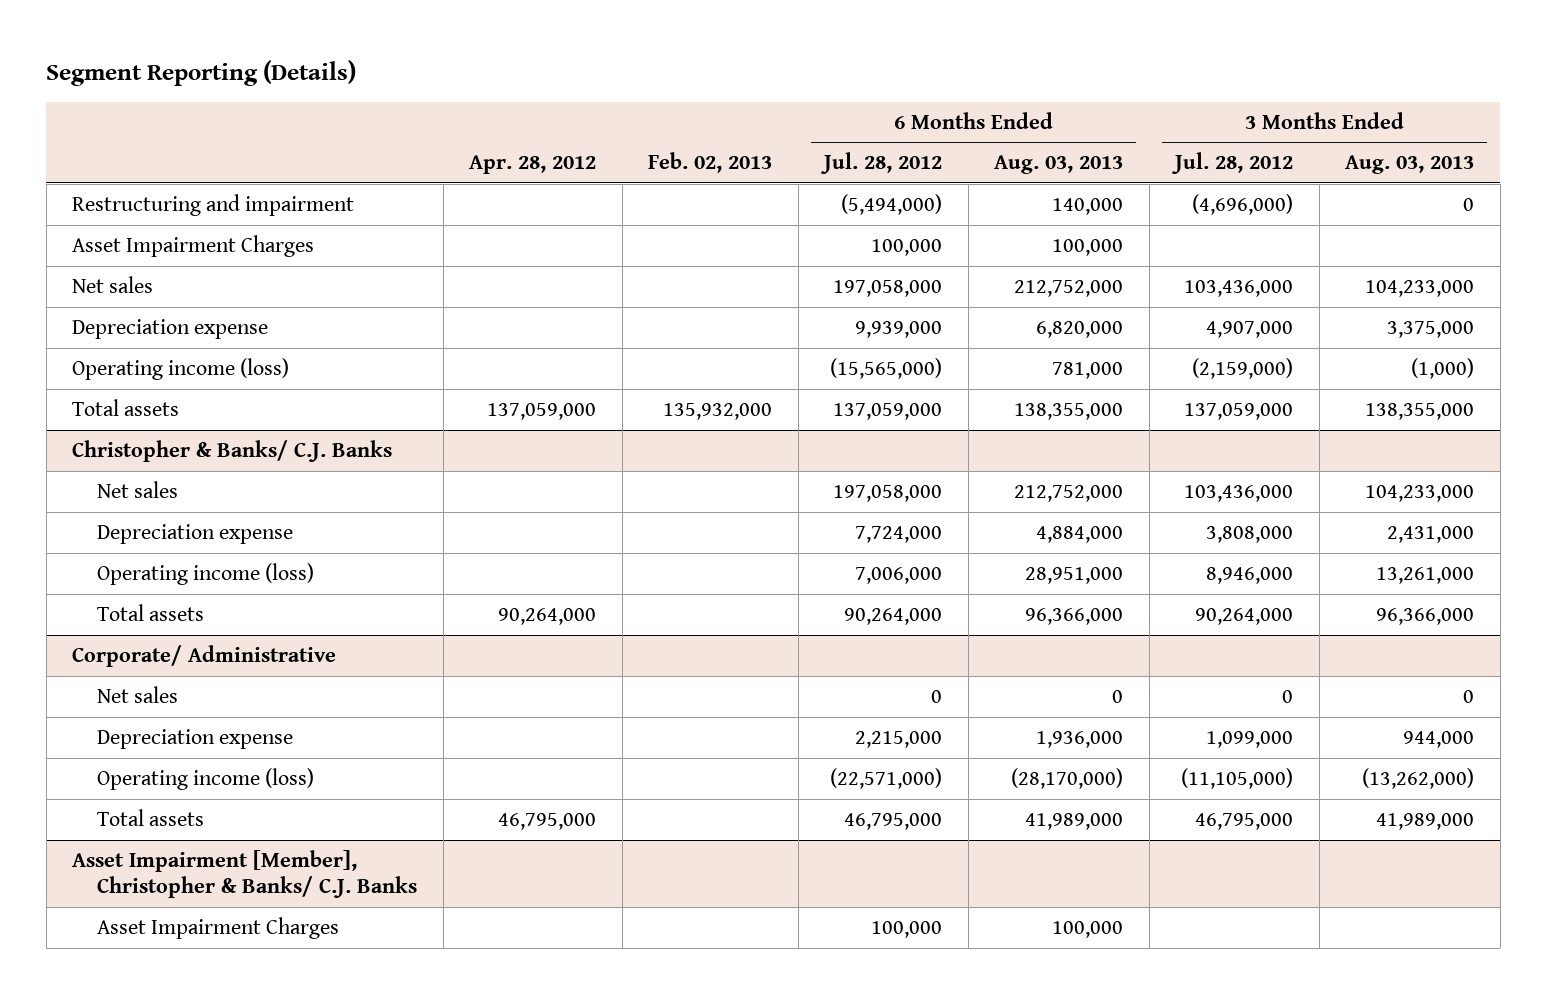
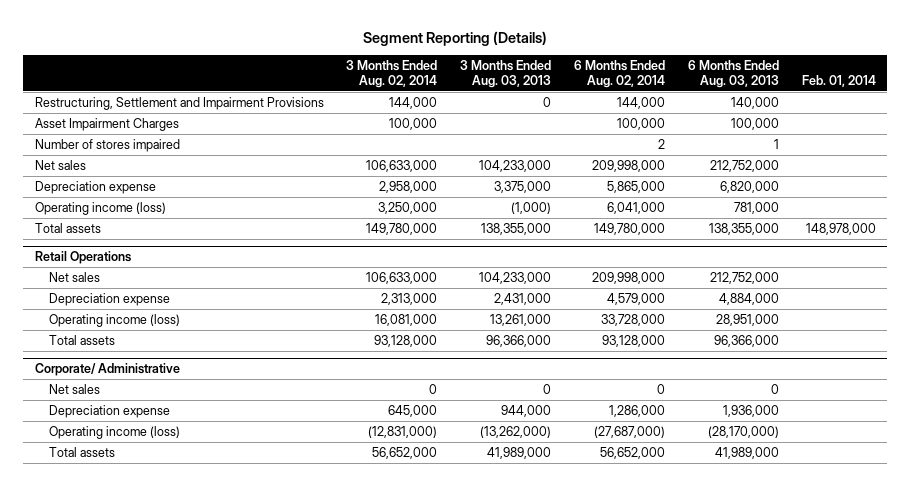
[469,155,597,175] Apr. 28, 2012 -> none
[648,152,773,174] Feb. 02, 2013 -> none
[820,152,943,175] Jul. 28, 2012 -> none
[1171,152,1294,175] Jul. 28, 2012 -> none
none -> [346,60,438,88] 3 Months Ended Aug. 02, 2014
none -> [574,60,666,88] 6 Months Ended Aug. 02, 2014
none -> [801,74,876,87] Feb. 01, 2014
[72,194,355,217] Restructuring and impairment -> [34,97,324,111] Restructuring, Settlement and Impairment Provisions
none -> [34,139,180,153] Number of stores impaired
[72,440,393,463] Christopher & Banks/ C.J. Banks -> none
none -> [34,251,131,265] Retail Operations
[72,850,418,899] Asset Impairment [Member], Christopher & Banks/ C.J. Banks -> none
[97,917,340,940] Asset Impairment Charges -> none

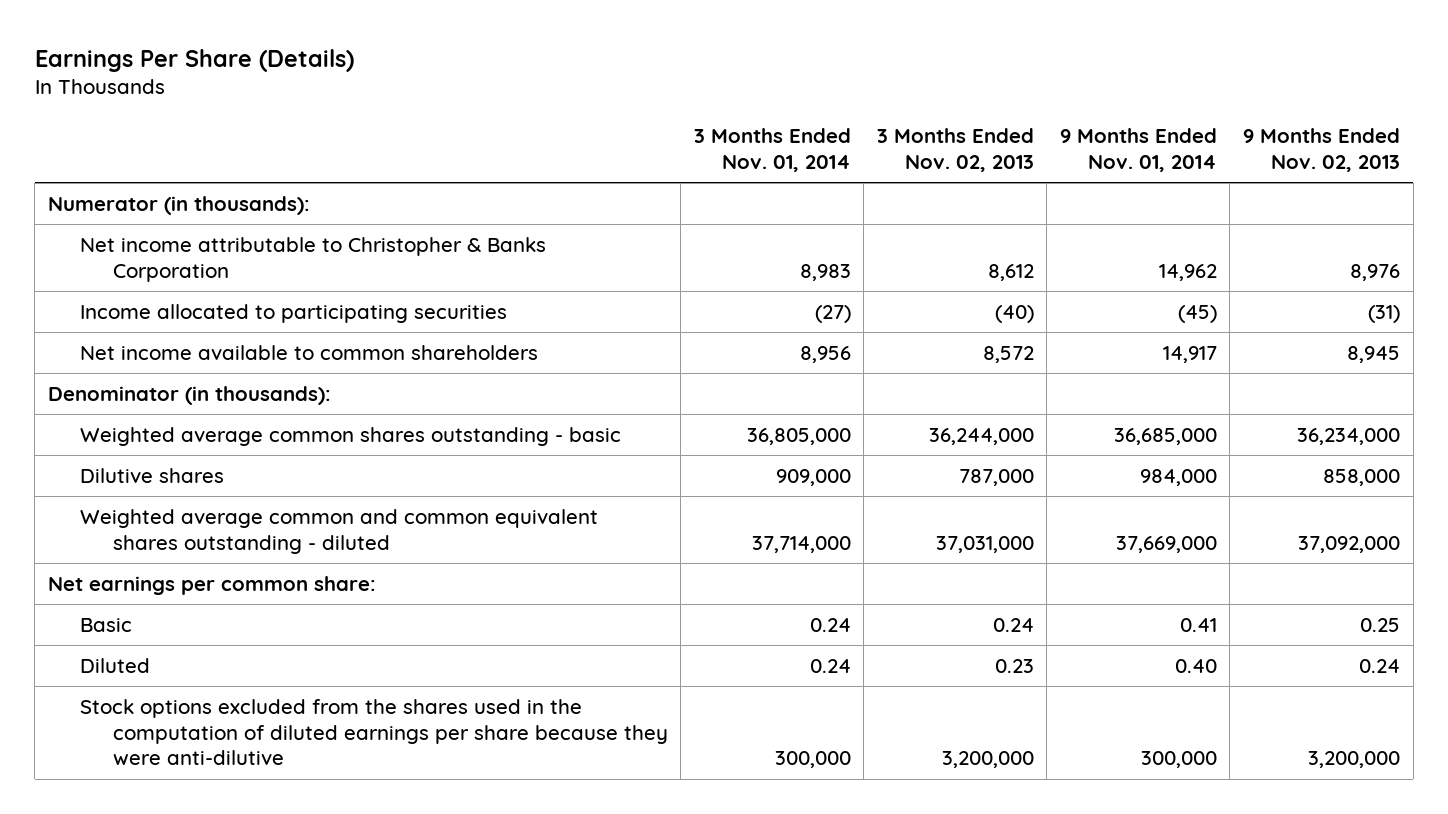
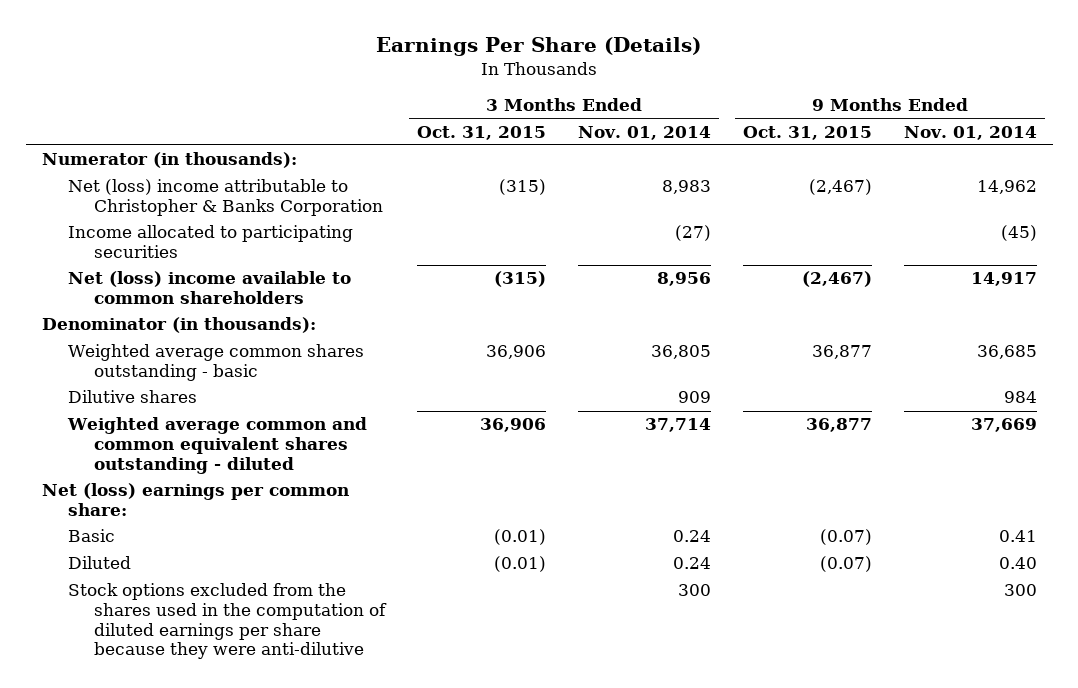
[876,127,1034,172] 3 Months Ended Nov. 02, 2013 -> none
[1242,127,1400,172] 9 Months Ended Nov. 02, 2013 -> none
none -> [417,125,547,140] Oct. 31, 2015
none -> [742,125,872,140] Oct. 31, 2015
[80,236,547,282] Net income attributable to Christopher & Banks Corporation -> [67,179,384,217] Net (loss) income attributable to Christopher & Banks Corporation
[80,344,539,360] Net income available to common shareholders -> [67,271,351,305] Net (loss) income available to common shareholders
[746,427,851,445] 36,805,000 -> [650,345,711,360] 36,805
[1113,427,1217,445] 36,685,000 -> [976,345,1037,360] 36,685
[775,468,851,486] 909,000 -> [677,391,711,404] 909
[1139,468,1217,486] 984,000 -> [1003,391,1037,404] 984
[751,535,851,553] 37,714,000 -> [644,418,711,433] 37,714
[1115,535,1217,553] 37,669,000 -> [970,418,1037,433] 37,669
[47,575,376,595] Net earnings per common share: -> [41,483,349,517] Net (loss) earnings per common share:
[774,751,851,769] 300,000 -> [677,584,711,597] 300
[1140,751,1217,769] 300,000 -> [1003,584,1037,597] 300

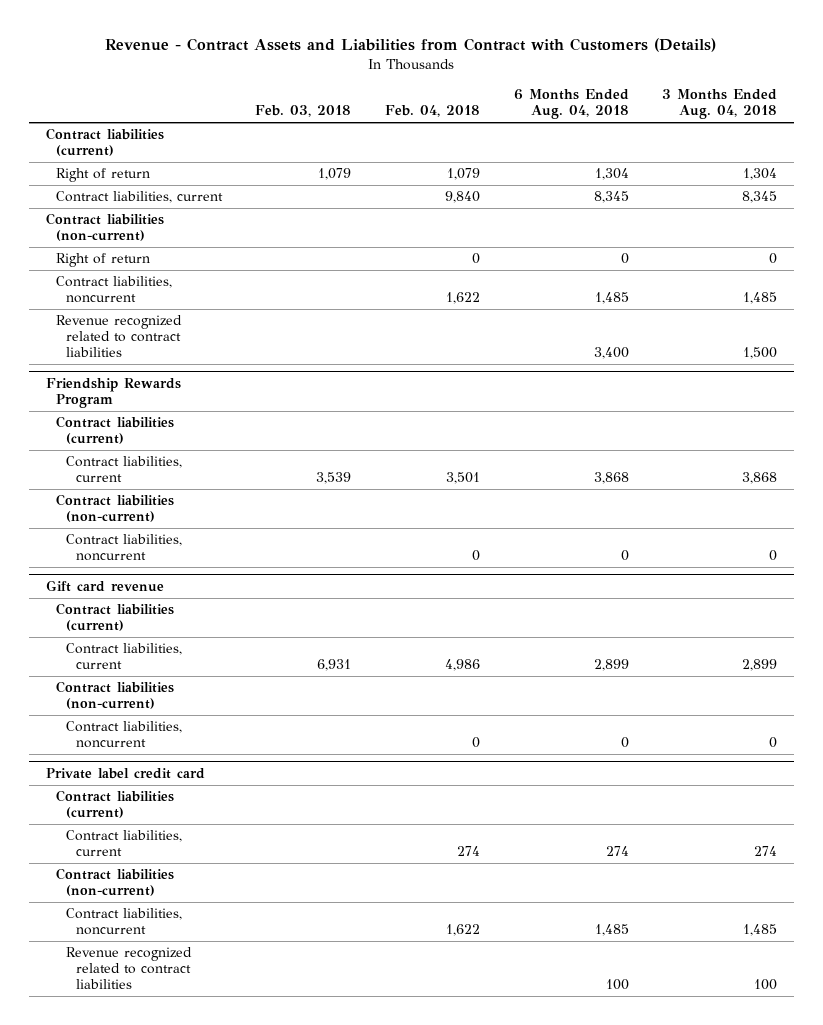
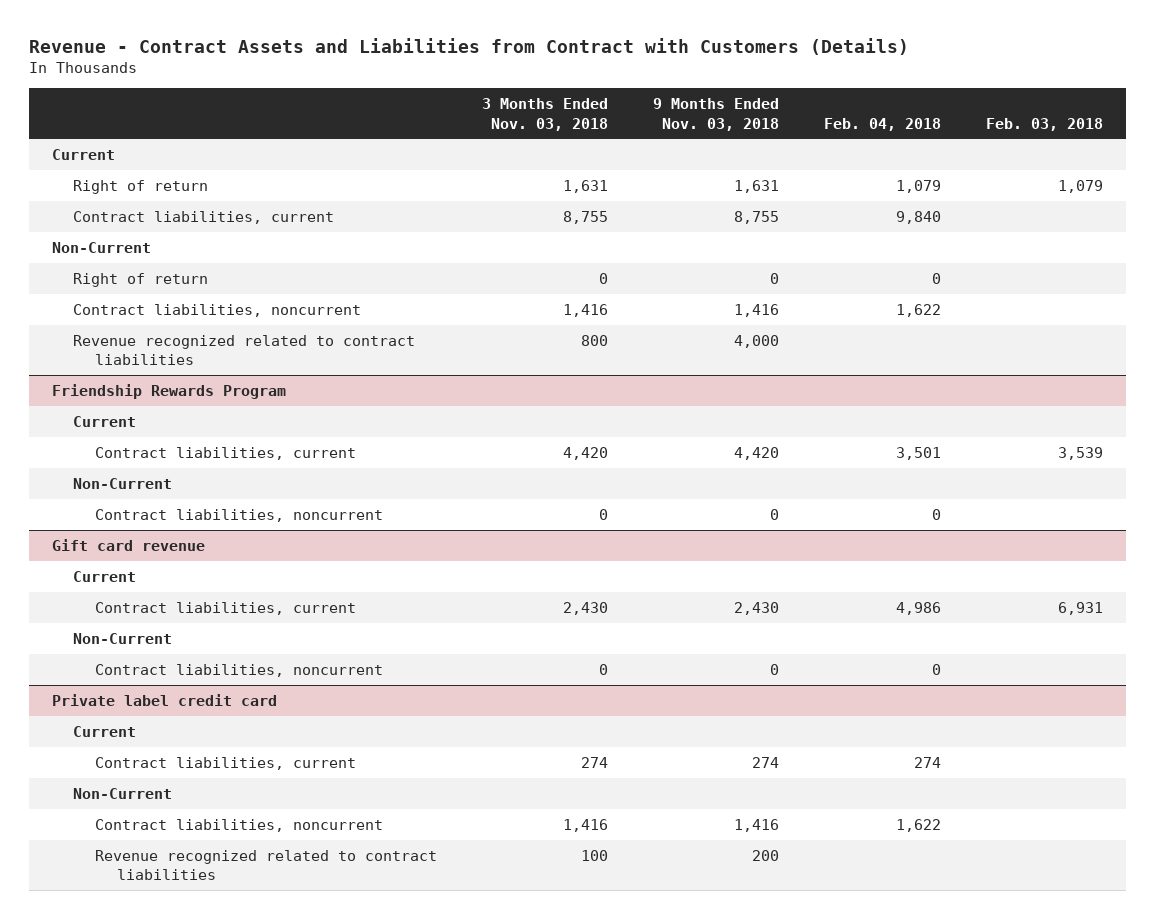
[513,89,629,120] 6 Months Ended Aug. 04, 2018 -> none
[662,89,778,120] 3 Months Ended Aug. 04, 2018 -> none
none -> [482,98,609,131] 3 Months Ended Nov. 03, 2018
none -> [653,98,780,131] 9 Months Ended Nov. 03, 2018
[45,128,164,157] Contract liabilities (current) -> [51,148,115,160] Current
[45,213,164,242] Contract liabilities (non-current) -> [51,241,151,253] Non-Current
[55,416,174,445] Contract liabilities (current) -> [73,415,137,427] Current
[55,494,174,523] Contract liabilities (non-current) -> [73,477,173,489] Non-Current
[55,603,174,632] Contract liabilities (current) -> [73,570,137,582] Current
[55,681,174,710] Contract liabilities (non-current) -> [73,632,173,644] Non-Current
[55,790,174,819] Contract liabilities (current) -> [73,725,137,737] Current
[55,868,174,897] Contract liabilities (non-current) -> [73,787,173,799] Non-Current

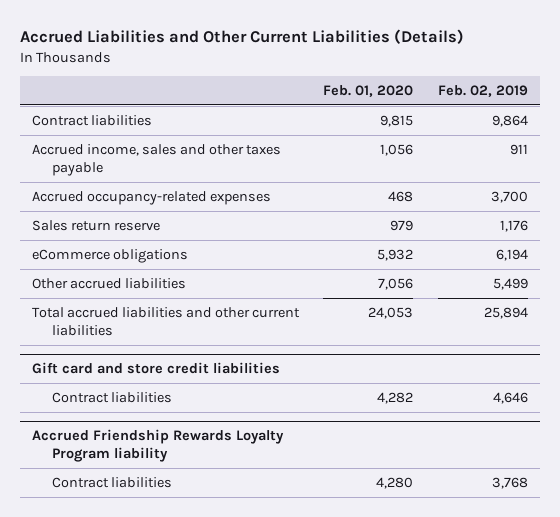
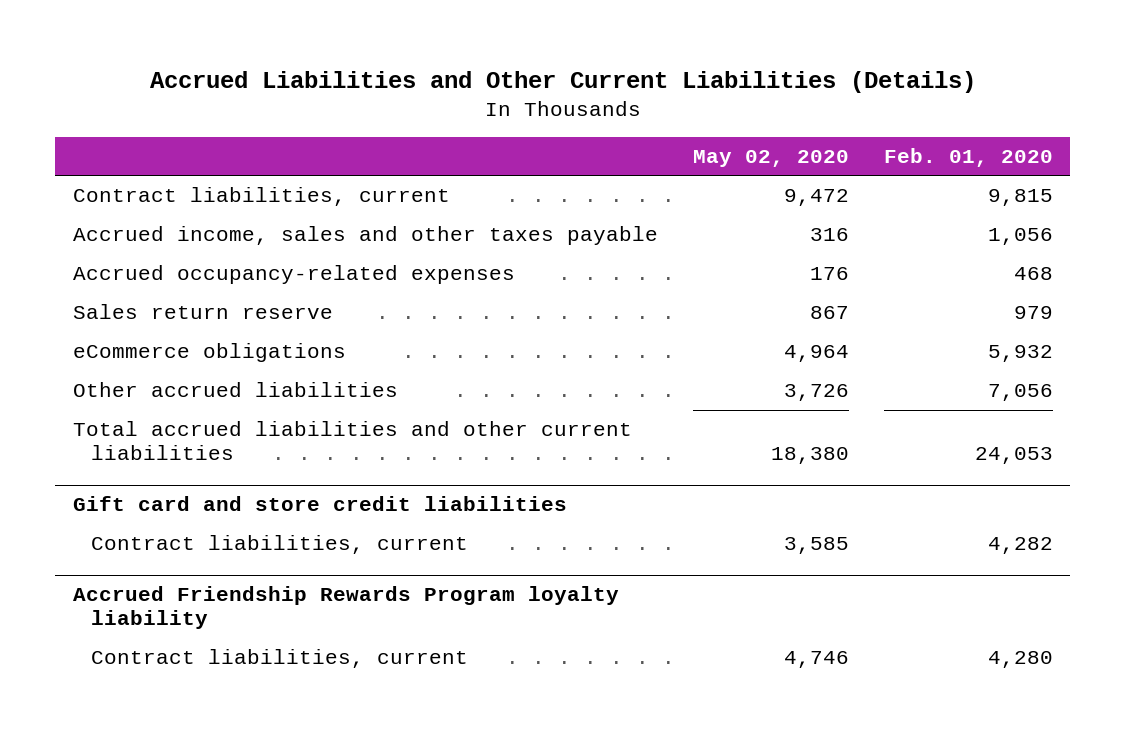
[437,84,528,97] Feb. 02, 2019 -> none
none -> [692,149,849,167] May 02, 2020
[32,115,153,127] Contract liabilities -> [72,187,450,207] Contract liabilities, current
[52,392,173,404] Contract liabilities -> [91,535,469,555] Contract liabilities, current
[32,429,285,463] Accrued Friendship Rewards Loyalty Program liability -> [72,586,619,630] Accrued Friendship Rewards Program loyalty liability
[52,477,173,489] Contract liabilities -> [91,649,469,669] Contract liabilities, current

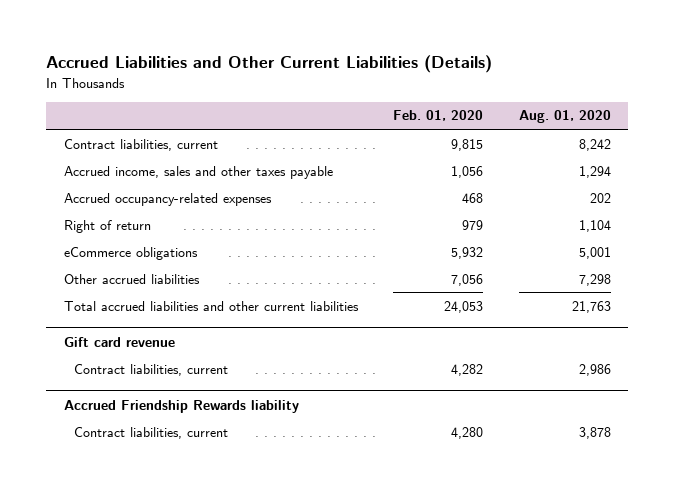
[692,149,849,167] May 02, 2020 -> none
none -> [518,110,611,124] Aug. 01, 2020
[72,304,333,320] Sales return reserve -> [63,219,151,233] Right of return
[72,496,567,512] Gift card and store credit liabilities -> [63,336,175,347] Gift card revenue
[72,586,619,630] Accrued Friendship Rewards Program loyalty liability -> [63,399,299,413] Accrued Friendship Rewards liability

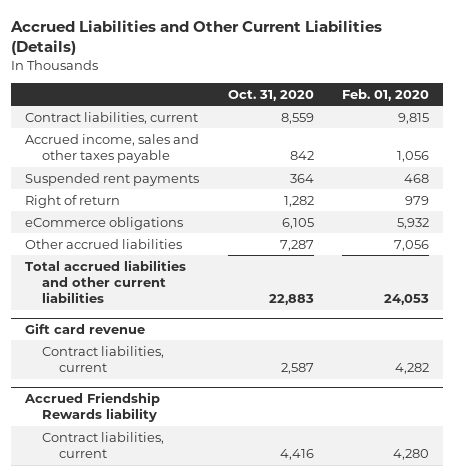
[518,110,611,124] Aug. 01, 2020 -> none
none -> [227,89,314,101] Oct. 31, 2020
[63,192,272,206] Accrued occupancy-related expenses -> [25,172,200,186] Suspended rent payments

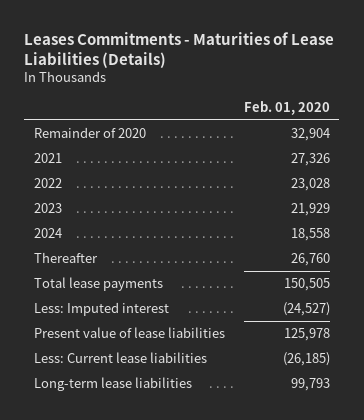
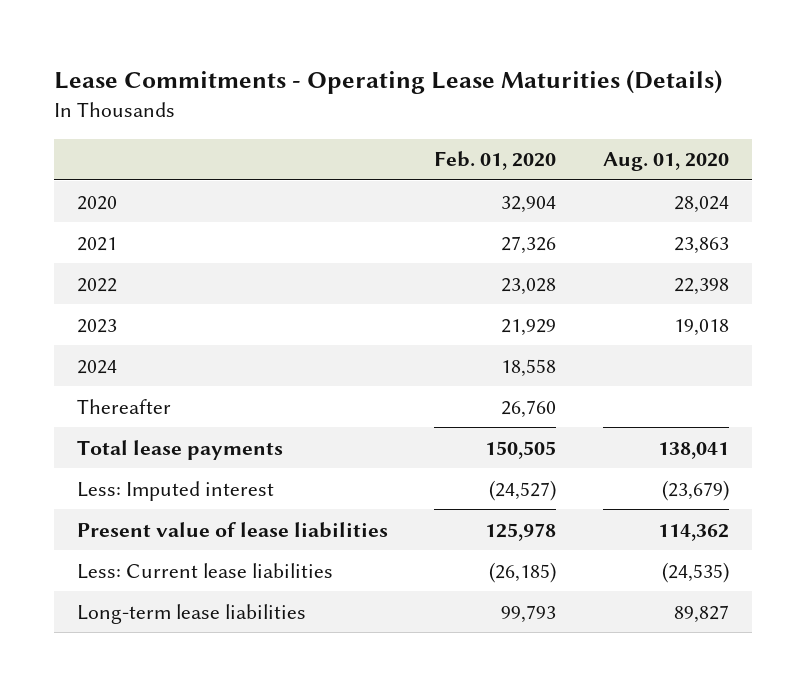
[24,31,335,68] Leases Commitments - Maturities of Lease Liabilities (Details) -> [54,69,723,94] Lease Commitments - Operating Lease Maturities (Details)
none -> [602,152,729,172] Aug. 01, 2020
[33,127,146,139] Remainder of 2020 -> [77,195,118,210] 2020

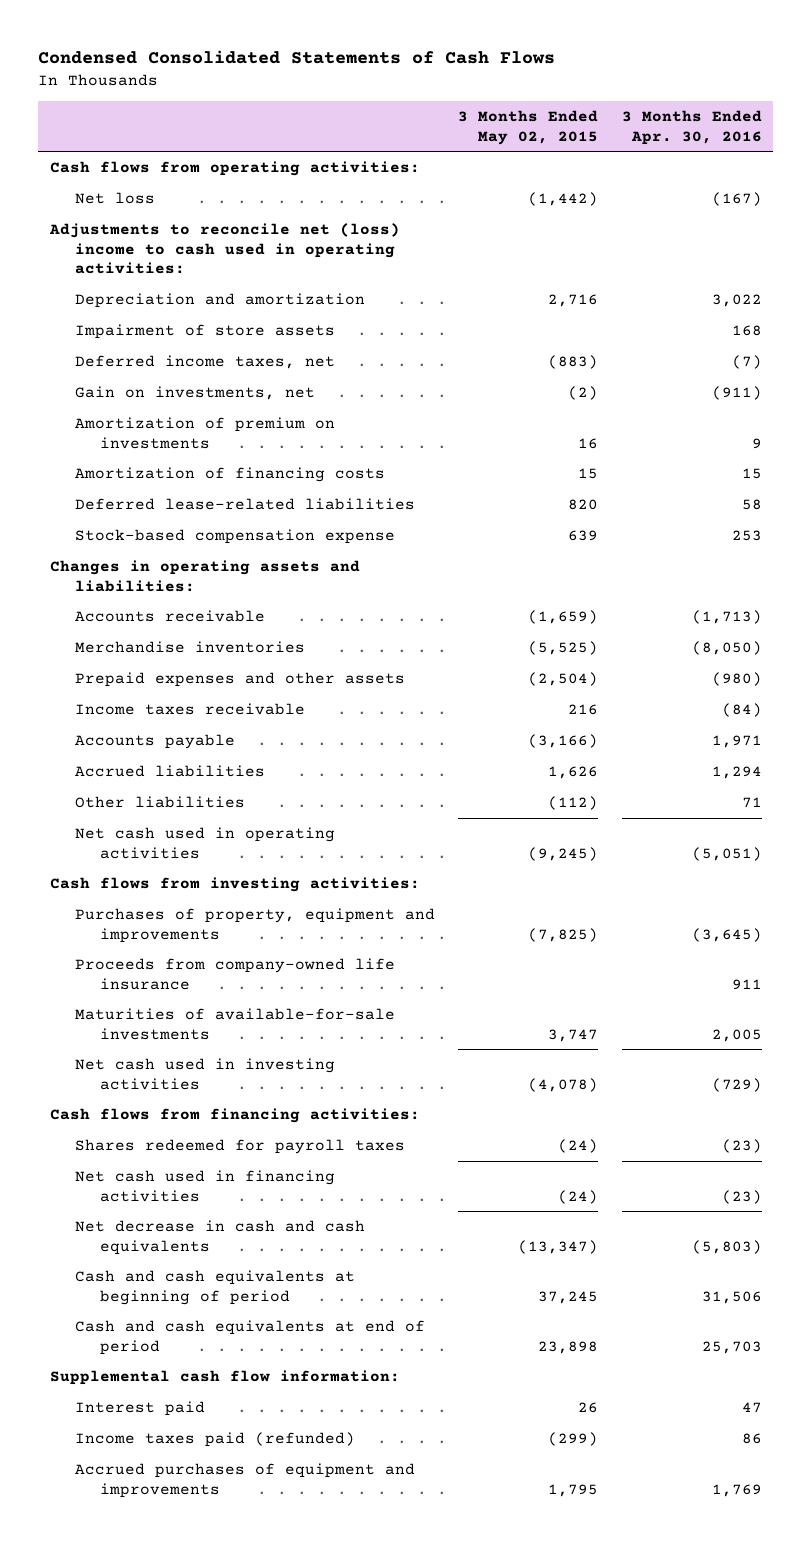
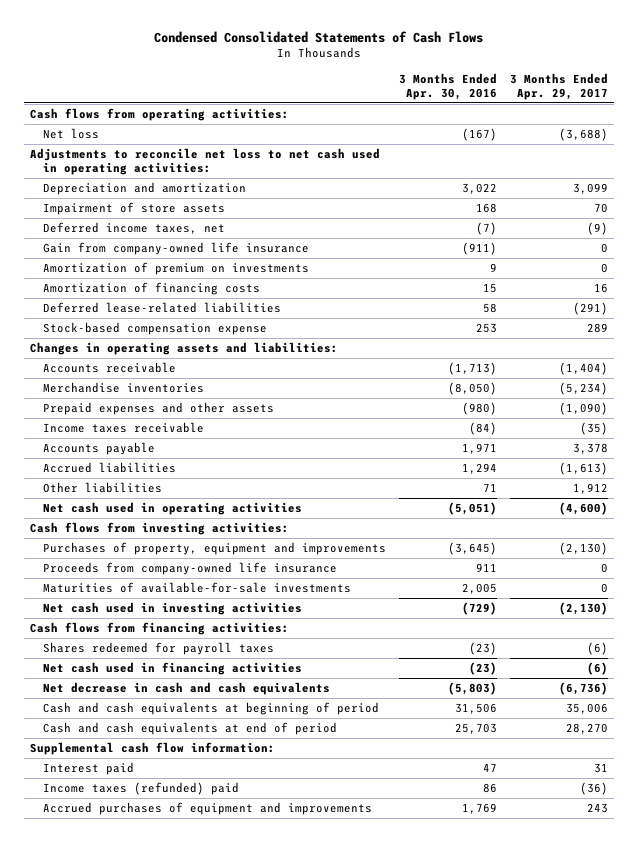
[458,109,599,145] 3 Months Ended May 02, 2015 -> none
none -> [509,72,608,100] 3 Months Ended Apr. 29, 2017
[48,222,400,275] Adjustments to reconcile net (loss) income to cash used in operating activities: -> [30,147,381,175] Adjustments to reconcile net loss to net cash used in operating activities:
[74,385,315,400] Gain on investments, net -> [43,241,310,255] Gain from company-owned life insurance
[74,1431,355,1447] Income taxes paid (refunded) -> [43,781,240,795] Income taxes (refunded) paid

